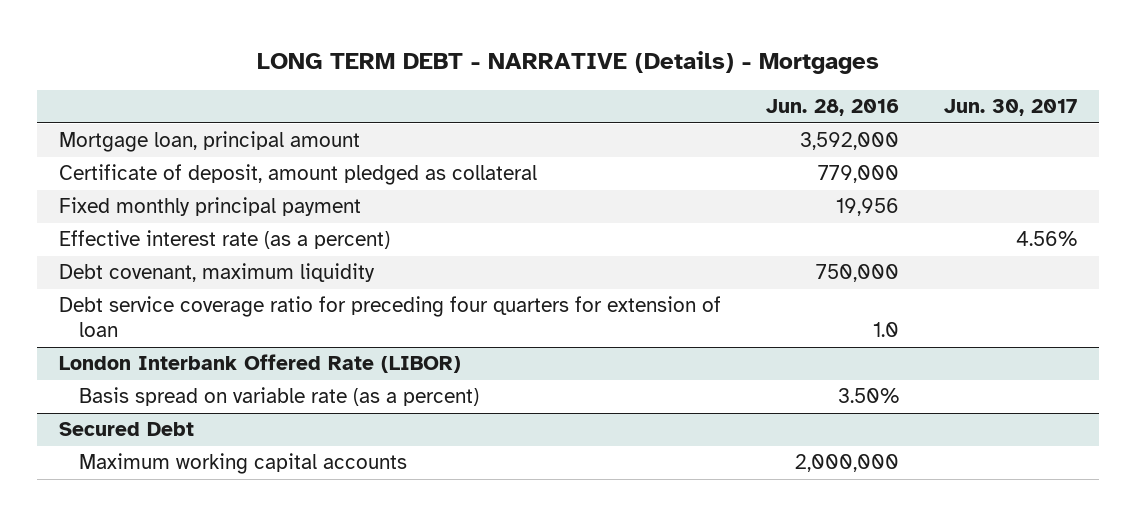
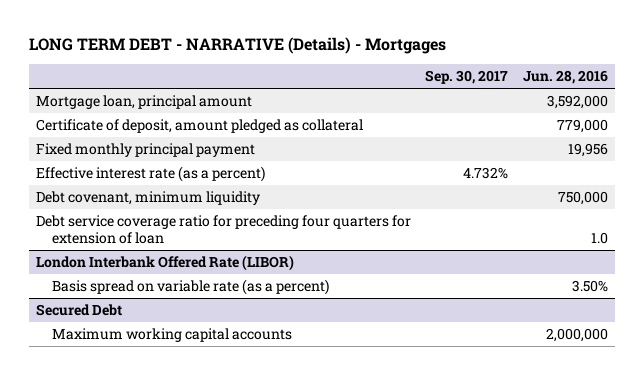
[943,99,1077,117] Jun. 30, 2017 -> none
none -> [425,70,509,85] Sep. 30, 2017
[59,263,376,283] Debt covenant, maximum liquidity -> [35,191,260,206] Debt covenant, minimum liquidity

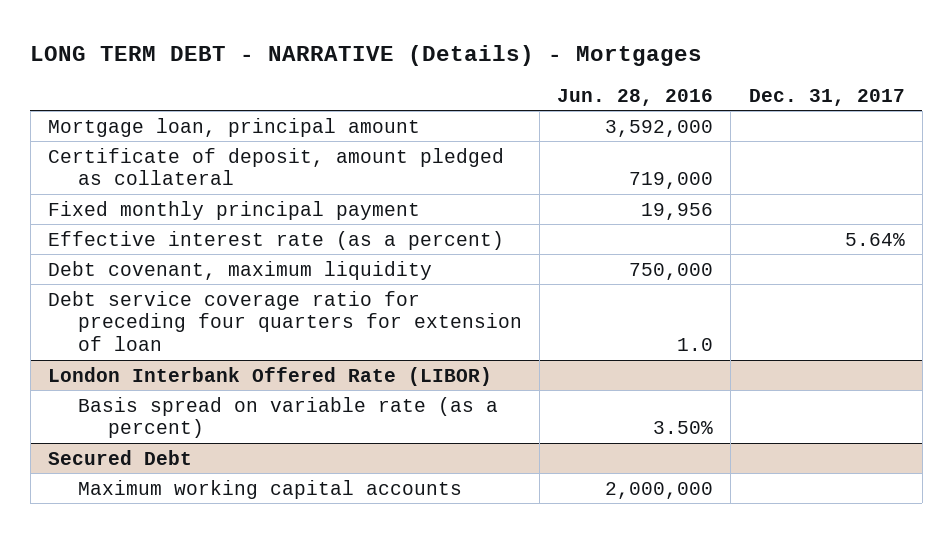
[425,70,509,85] Sep. 30, 2017 -> none
none -> [748,88,905,106] Dec. 31, 2017
[557,119,609,134] 779,000 -> [629,172,714,190] 719,000
[35,191,260,206] Debt covenant, minimum liquidity -> [47,260,432,280] Debt covenant, maximum liquidity

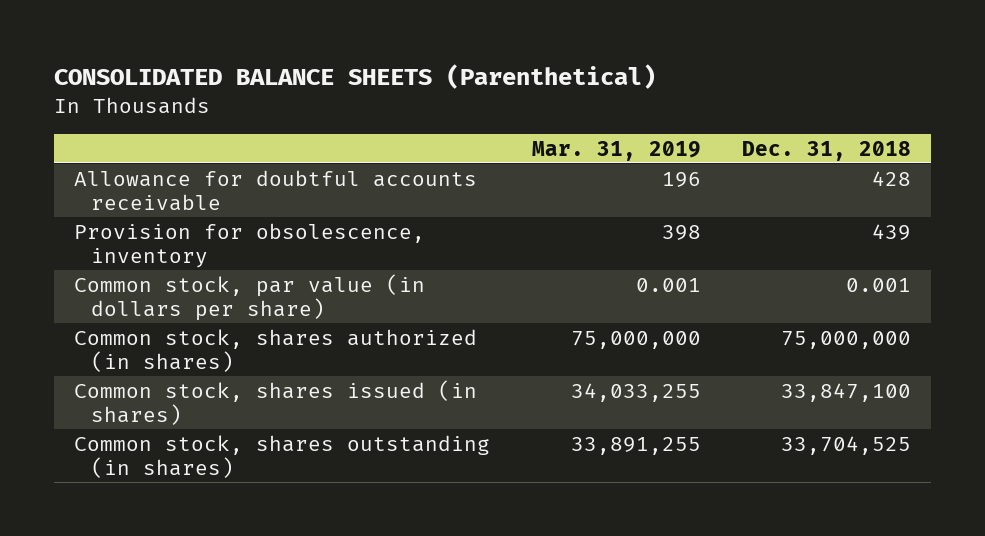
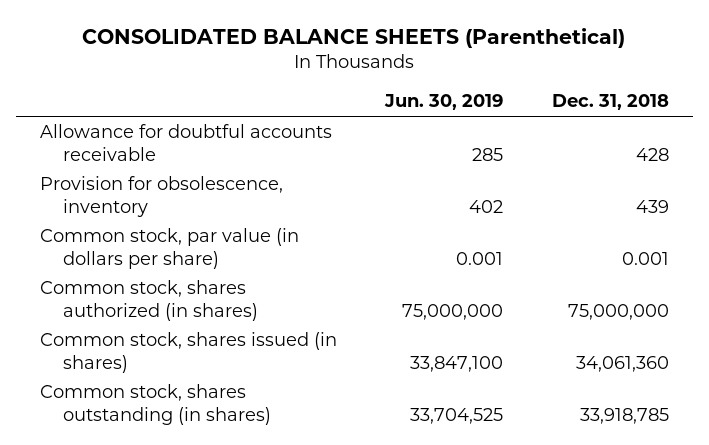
[531,140,701,161] Mar. 31, 2019 -> none
none -> [384,94,504,111] Jun. 30, 2019
[780,382,911,402] 33,847,100 -> [575,355,669,372] 34,061,360
[780,435,911,455] 33,704,525 -> [579,407,669,424] 33,918,785

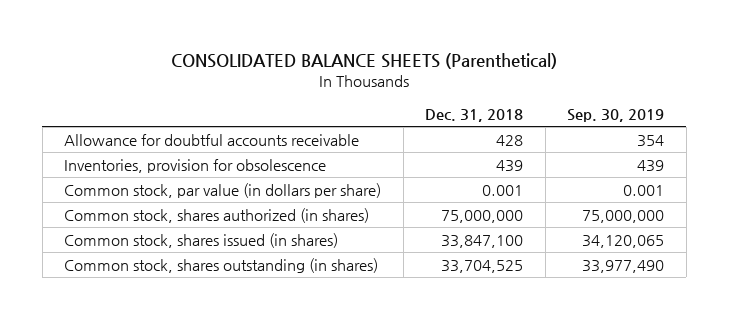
[384,94,504,111] Jun. 30, 2019 -> none
none -> [567,108,665,122] Sep. 30, 2019
[40,176,284,217] Provision for obsolescence, inventory -> [64,158,327,173] Inventories, provision for obsolescence
[575,355,669,372] 34,061,360 -> [441,234,524,248] 33,847,100
[579,407,669,424] 33,918,785 -> [441,259,524,273] 33,704,525

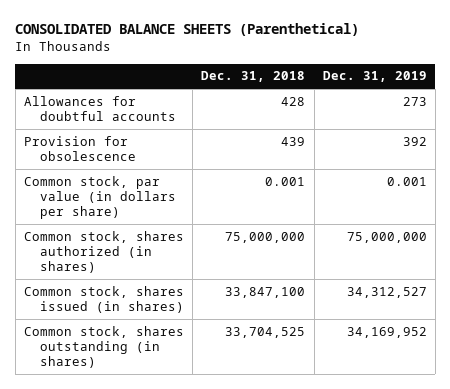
[567,108,665,122] Sep. 30, 2019 -> none
none -> [322,71,427,83] Dec. 31, 2019
[64,133,360,146] Allowance for doubtful accounts receivable -> [23,95,177,122] Allowances for doubtful accounts
[64,158,327,173] Inventories, provision for obsolescence -> [23,135,137,162] Provision for obsolescence

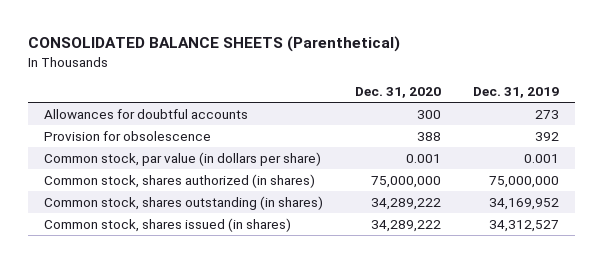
[201,71,306,83] Dec. 31, 2018 -> none
none -> [354,86,441,98] Dec. 31, 2020
[23,285,185,314] Common stock, shares issued (in shares) -> [43,217,291,232] Common stock, shares issued (in shares)

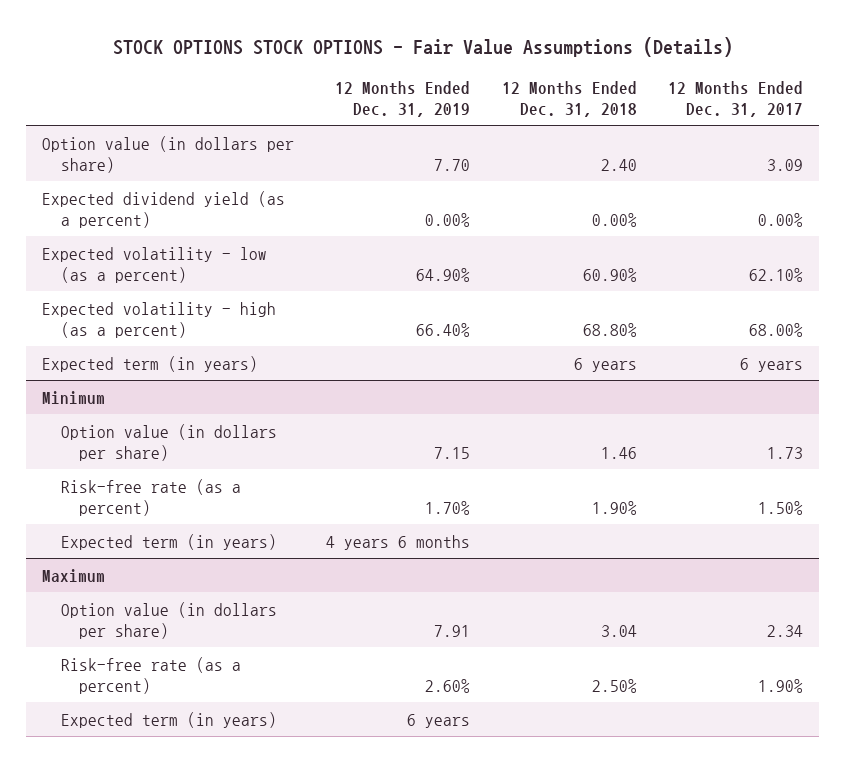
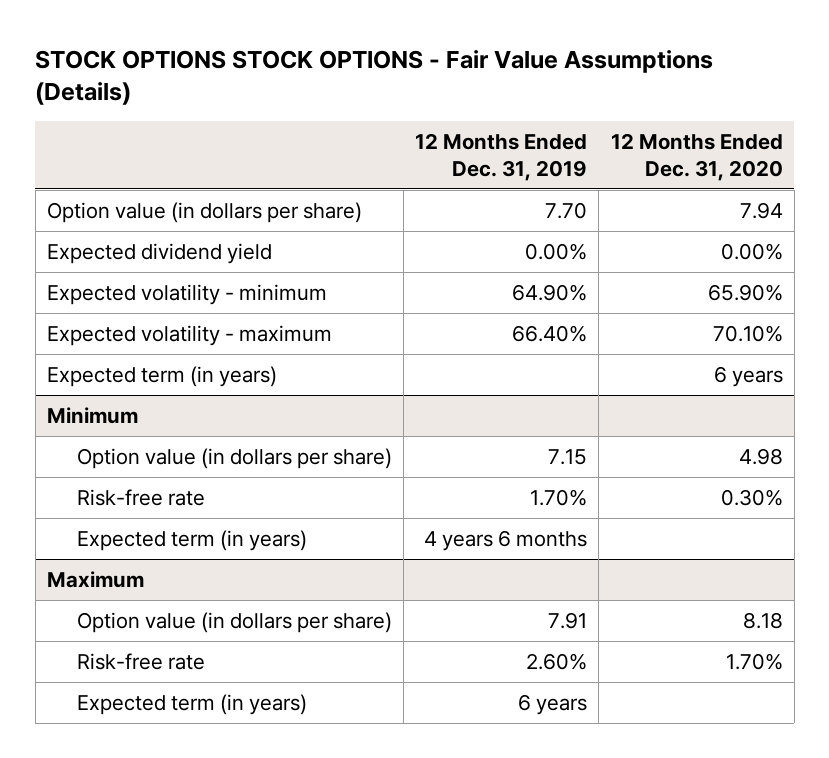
[501,80,637,117] 12 Months Ended Dec. 31, 2018 -> none
[668,80,804,117] 12 Months Ended Dec. 31, 2017 -> none
none -> [610,133,783,181] 12 Months Ended Dec. 31, 2020
[42,190,286,228] Expected dividend yield (as a percent) -> [46,243,272,265] Expected dividend yield
[42,246,268,283] Expected volatility - low (as a percent) -> [46,284,327,306] Expected volatility - minimum
[42,301,277,338] Expected volatility - high (as a percent) -> [46,325,332,347] Expected volatility - maximum
[60,478,241,516] Risk-free rate (as a percent) -> [77,489,206,507] Risk-free rate
[60,656,241,694] Risk-free rate (as a percent) -> [77,653,206,671] Risk-free rate

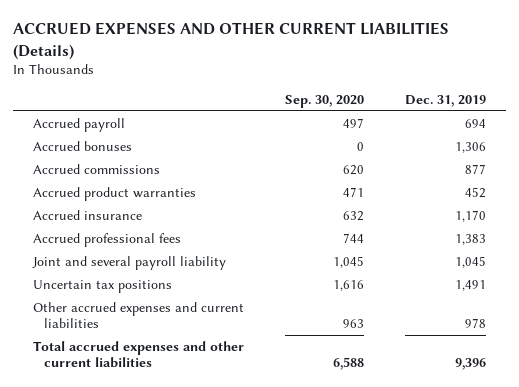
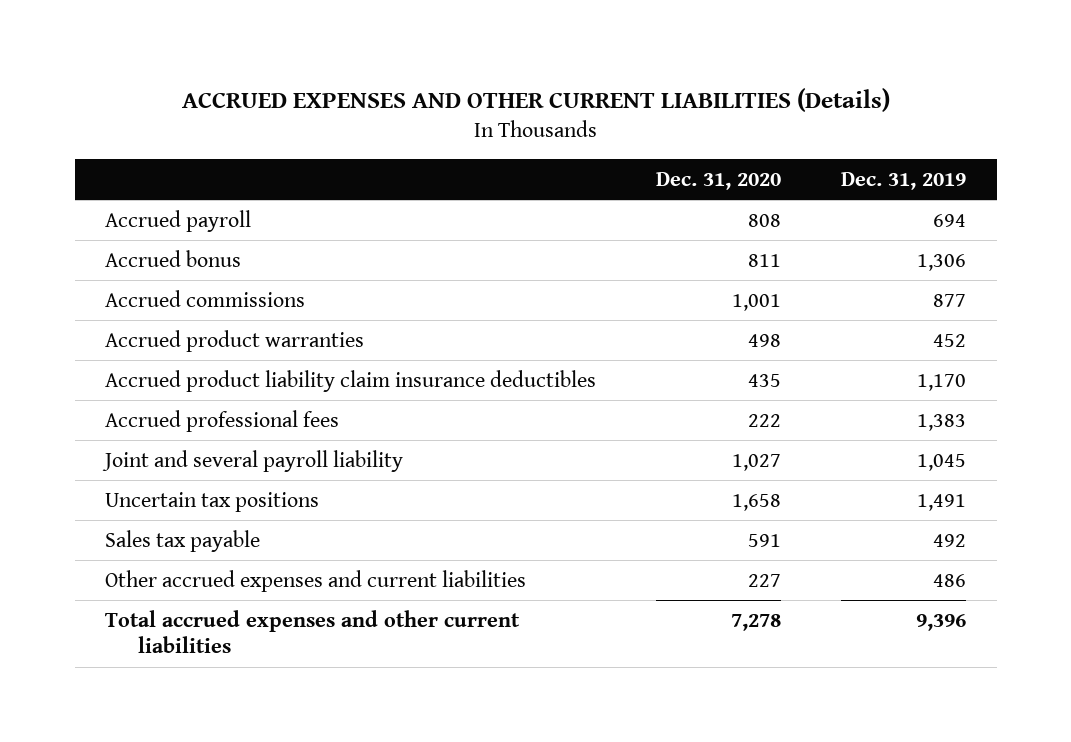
[284,94,364,108] Sep. 30, 2020 -> none
none -> [656,171,782,190] Dec. 31, 2020
[33,140,133,151] Accrued bonuses -> [104,249,241,267] Accrued bonus
[33,209,143,220] Accrued insurance -> [104,369,596,392] Accrued product liability claim insurance deductibles
none -> [104,529,260,552] Sales tax payable
[464,317,486,328] 978 -> [933,573,967,587] 486

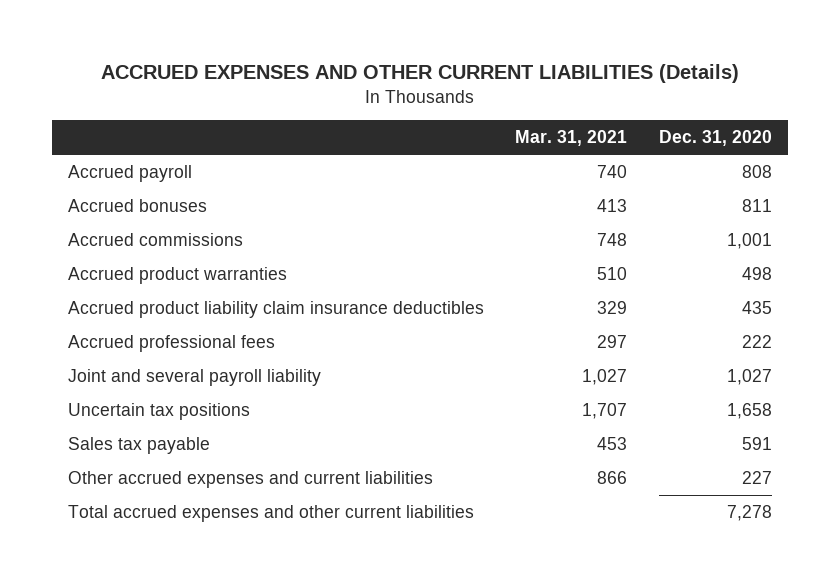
[841,171,967,190] Dec. 31, 2019 -> none
none -> [515,130,628,147] Mar. 31, 2021
[104,249,241,267] Accrued bonus -> [67,198,207,212] Accrued bonuses

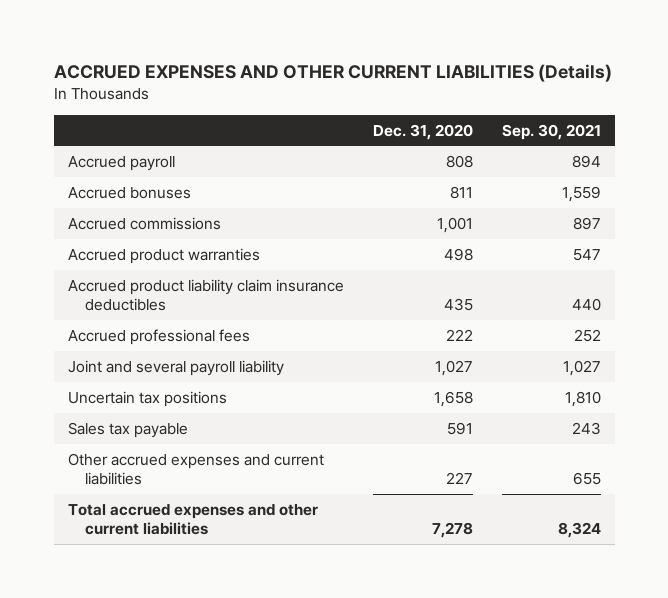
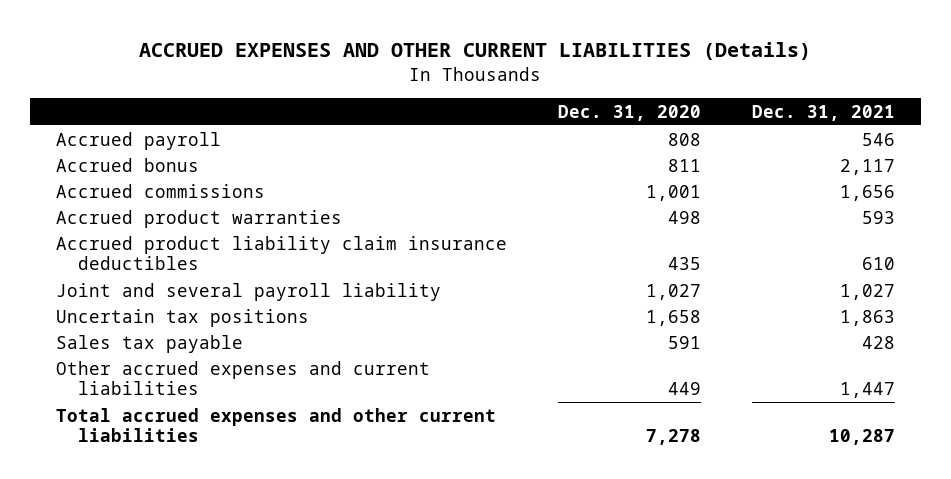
[501,123,601,140] Sep. 30, 2021 -> none
none -> [751,104,895,121] Dec. 31, 2021
[67,186,191,199] Accrued bonuses -> [55,157,199,172] Accrued bonus
[67,328,250,345] Accrued professional fees -> none
[445,472,473,485] 227 -> [667,382,701,396] 449

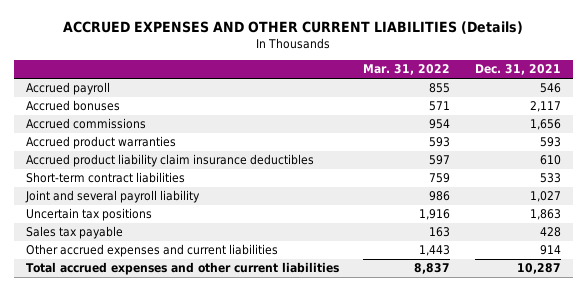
[557,104,701,121] Dec. 31, 2020 -> none
none -> [363,64,451,76] Mar. 31, 2022
[55,157,199,172] Accrued bonus -> [26,100,121,112] Accrued bonuses
none -> [26,172,186,184] Short-term contract liabilities
[839,382,895,399] 1,447 -> [539,245,561,256] 914

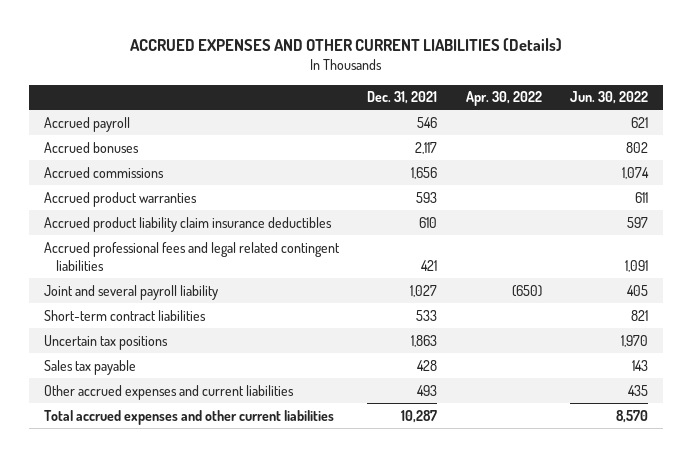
[363,64,451,76] Mar. 31, 2022 -> none
none -> [465,91,542,107] Apr. 30, 2022
none -> [570,91,649,105] Jun. 30, 2022
none -> [43,241,340,271] Accrued professional fees and legal related contingent liabilities
[26,172,186,184] Short-term contract liabilities -> [43,309,206,321] Short-term contract liabilities
[539,245,561,256] 914 -> [417,384,438,396] 493

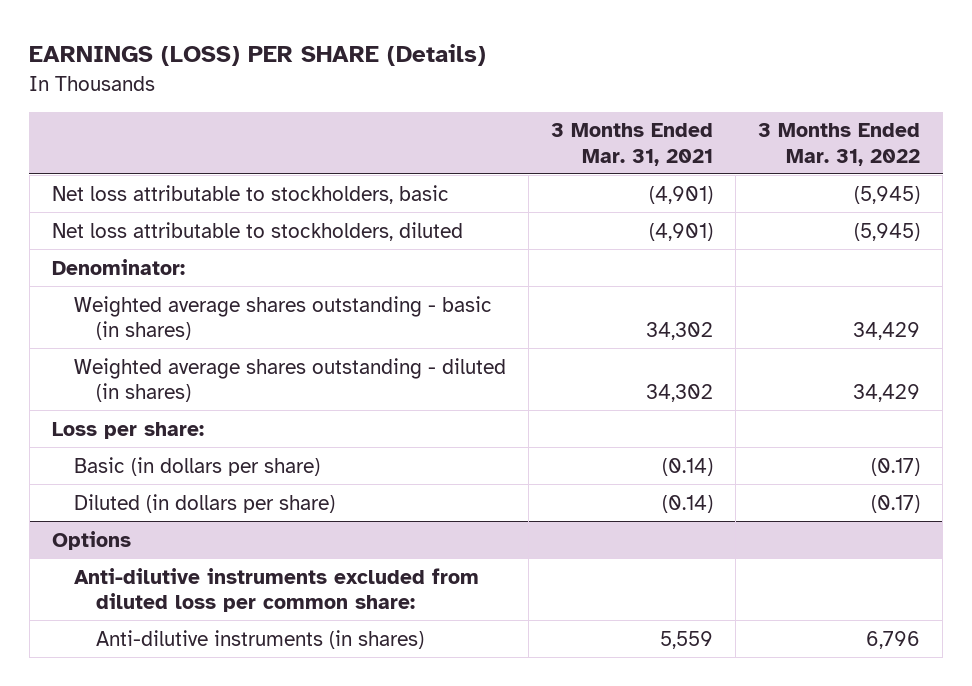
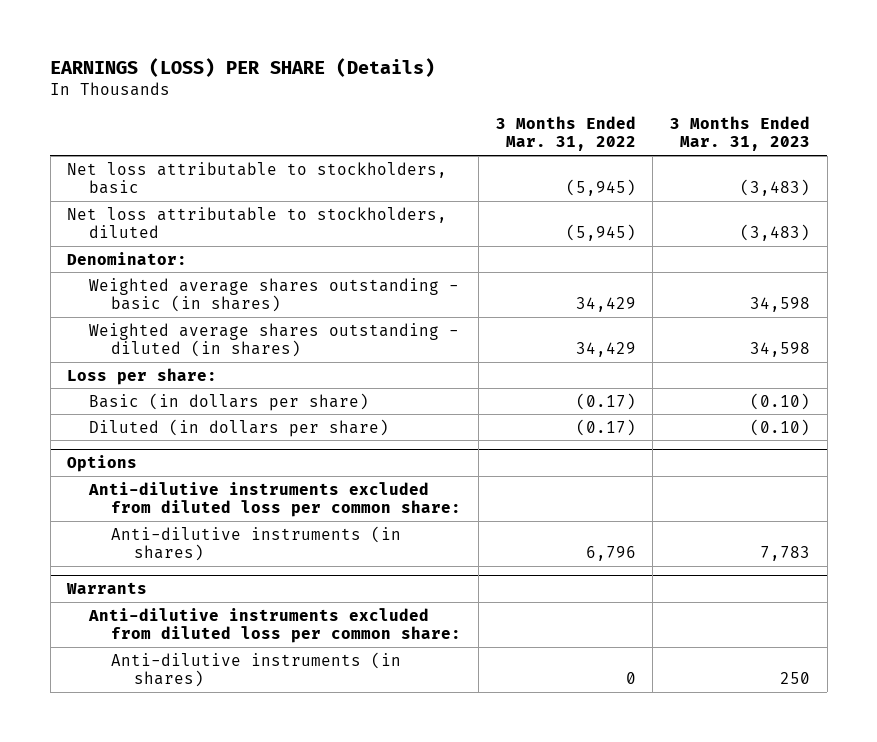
[551,123,714,166] 3 Months Ended Mar. 31, 2021 -> none
none -> [669,116,810,152] 3 Months Ended Mar. 31, 2023
none -> [66,581,148,594] Warrants
none -> [88,607,462,643] Anti-dilutive instruments excluded from diluted loss per common share:
none -> [111,651,402,687] Anti-dilutive instruments (in shares)

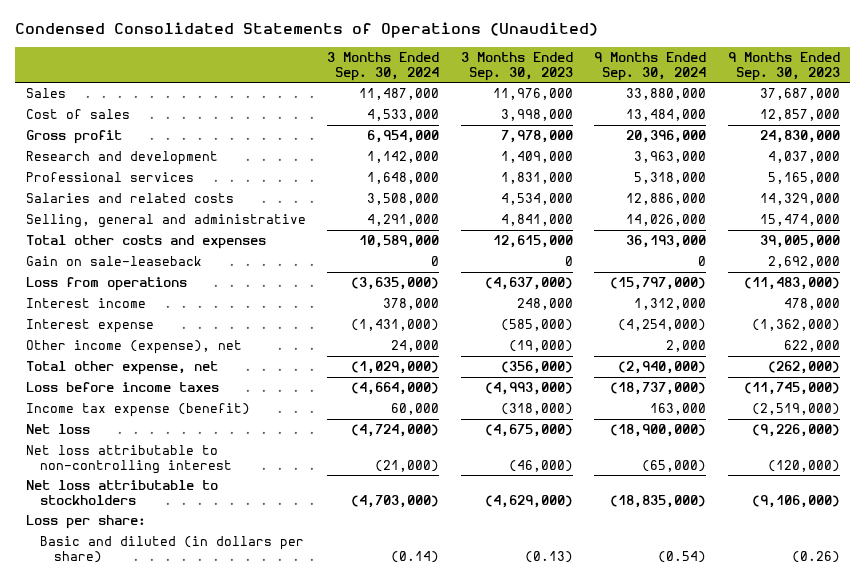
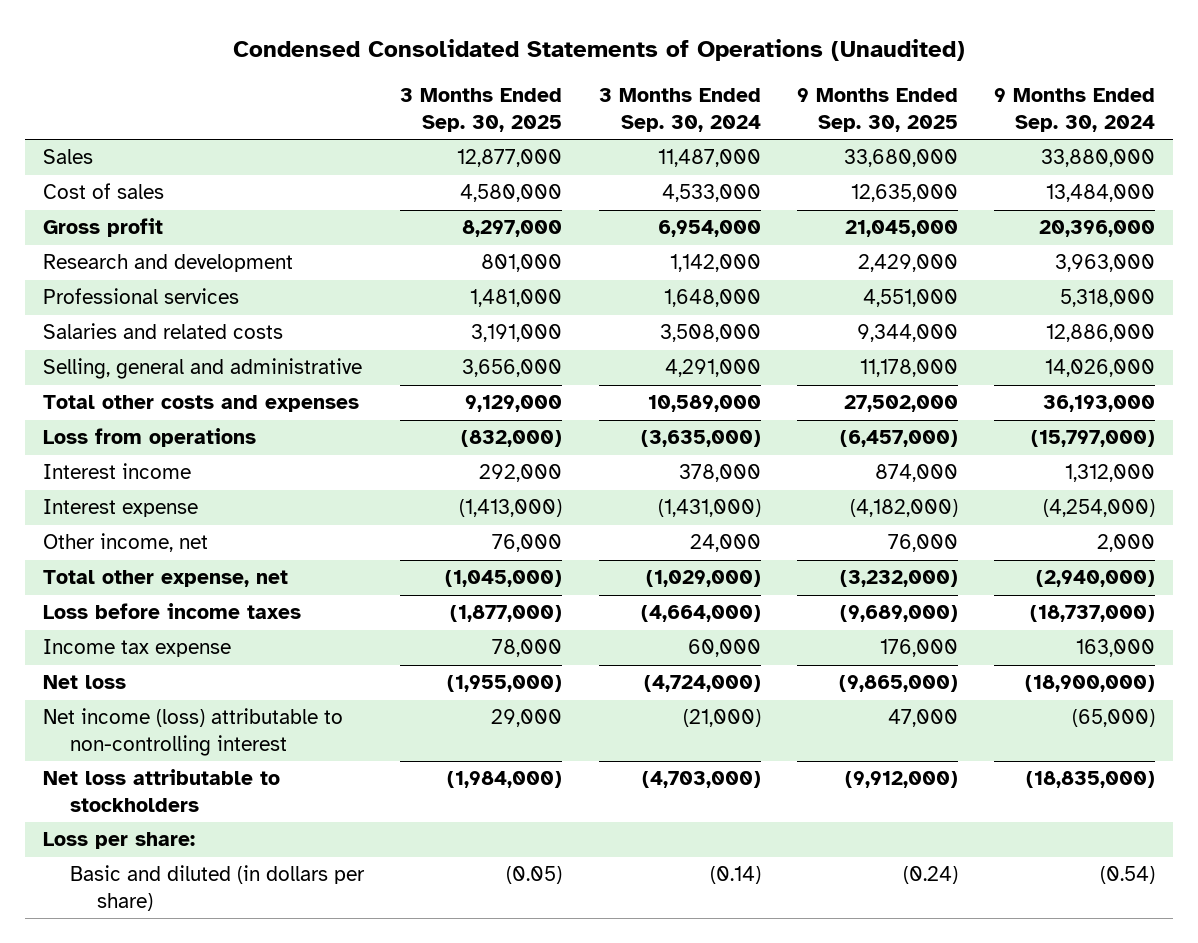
[460,51,573,81] 3 Months Ended Sep. 30, 2023 -> none
[727,51,840,81] 9 Months Ended Sep. 30, 2023 -> none
none -> [400,87,563,132] 3 Months Ended Sep. 30, 2025
none -> [796,87,958,132] 9 Months Ended Sep. 30, 2025
[25,256,202,267] Gain on sale-leaseback -> none
[25,340,242,355] Other income (expense), net -> [42,533,208,553] Other income, net
[25,403,250,418] Income tax expense (benefit) -> [42,639,231,658] Income tax expense
[25,445,233,474] Net loss attributable to non-controlling interest -> [42,708,343,757] Net income (loss) attributable to non-controlling interest

